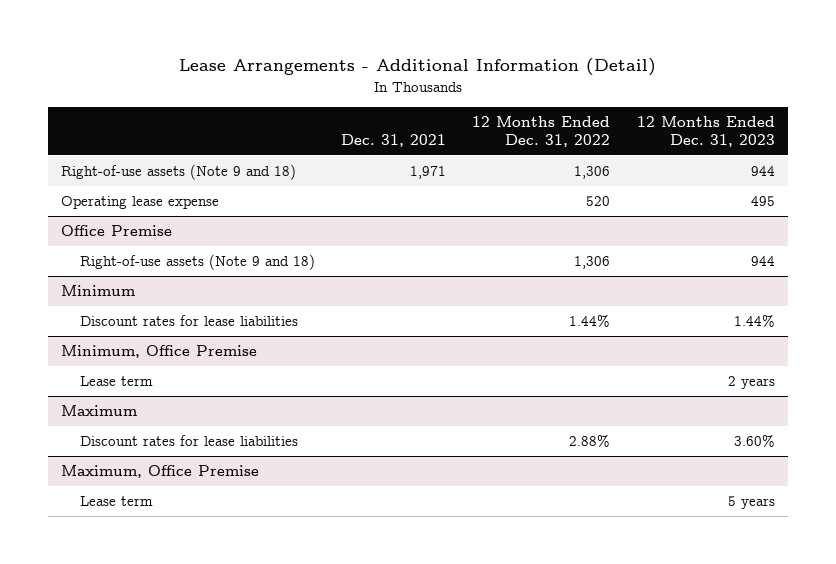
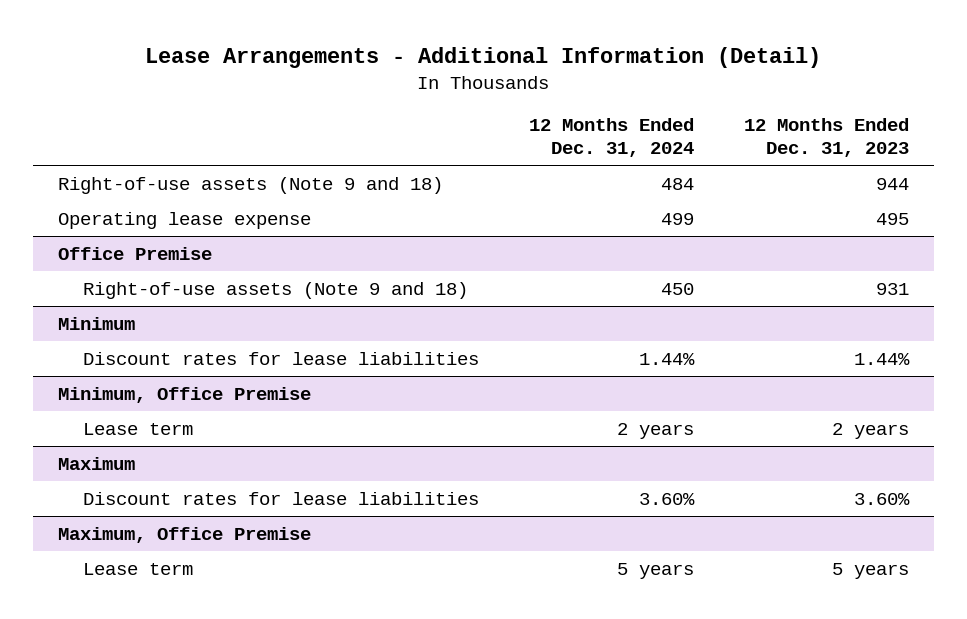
[341,134,447,148] Dec. 31, 2021 -> none
[472,115,611,148] 12 Months Ended Dec. 31, 2022 -> none
none -> [528,118,694,158] 12 Months Ended Dec. 31, 2024
[750,255,775,266] 944 -> [875,282,909,295] 931

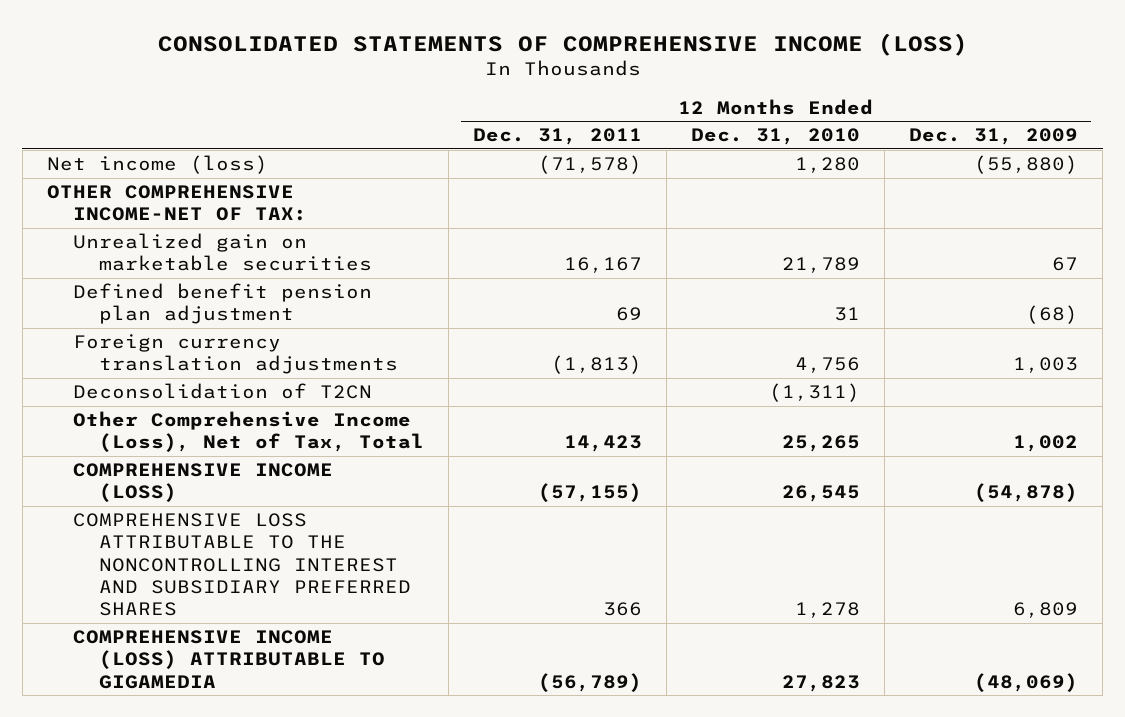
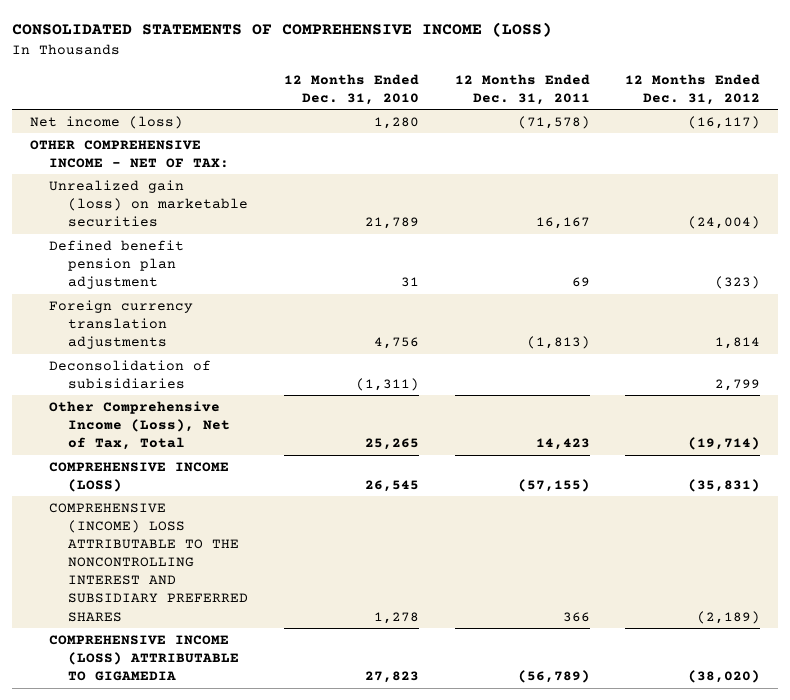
[909,128,1079,146] Dec. 31, 2009 -> none
none -> [625,73,761,105] 12 Months Ended Dec. 31, 2012
[46,185,308,222] OTHER COMPREHENSIVE INCOME-NET OF TAX: -> [29,139,230,168] OTHER COMPREHENSIVE INCOME - NET OF TAX:
[73,233,373,272] Unrealized gain on marketable securities -> [49,179,249,228] Unrealized gain (loss) on marketable securities
[73,383,373,400] Deconsolidation of T2CN -> [49,359,212,389] Deconsolidation of subisidiaries
[73,513,412,617] COMPREHENSIVE LOSS ATTRIBUTABLE TO THE NONCONTROLLING INTEREST AND SUBSIDIARY PREFERRED SHARES -> [49,502,249,622] COMPREHENSIVE (INCOME) LOSS ATTRIBUTABLE TO THE NONCONTROLLING INTEREST AND SUBSIDIARY PREFERRED SHARES

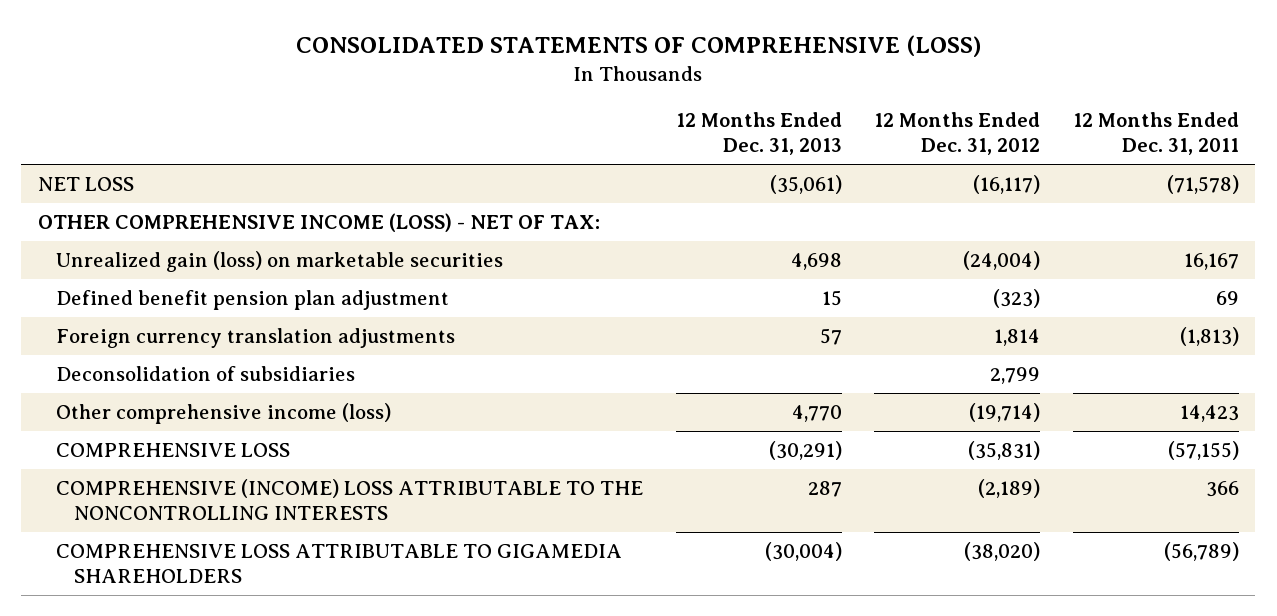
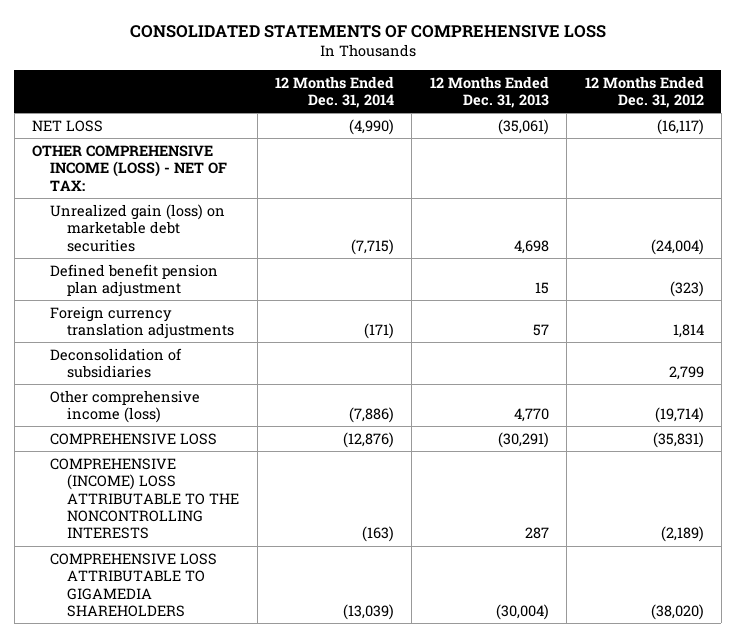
[296,35,982,58] CONSOLIDATED STATEMENTS OF COMPREHENSIVE (LOSS) -> [129,24,606,38] CONSOLIDATED STATEMENTS OF COMPREHENSIVE LOSS
[1072,112,1239,155] 12 Months Ended Dec. 31, 2011 -> none
none -> [275,75,395,109] 12 Months Ended Dec. 31, 2014
[56,251,504,273] Unrealized gain (loss) on marketable securities -> [49,203,225,252] Unrealized gain (loss) on marketable debt securities

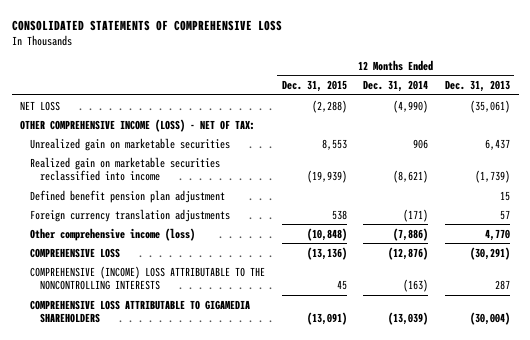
[584,75,704,109] 12 Months Ended Dec. 31, 2012 -> none
none -> [281,80,347,93] Dec. 31, 2015
[49,203,225,252] Unrealized gain (loss) on marketable debt securities -> [29,137,230,151] Unrealized gain on marketable securities
[351,238,395,255] (7,715) -> [413,138,429,149] 906
[513,239,549,254] 4,698 -> [485,138,511,150] 6,437
none -> [29,156,220,182] Realized gain on marketable securities reclassified into income
[49,347,182,379] Deconsolidation of subsidiaries -> none

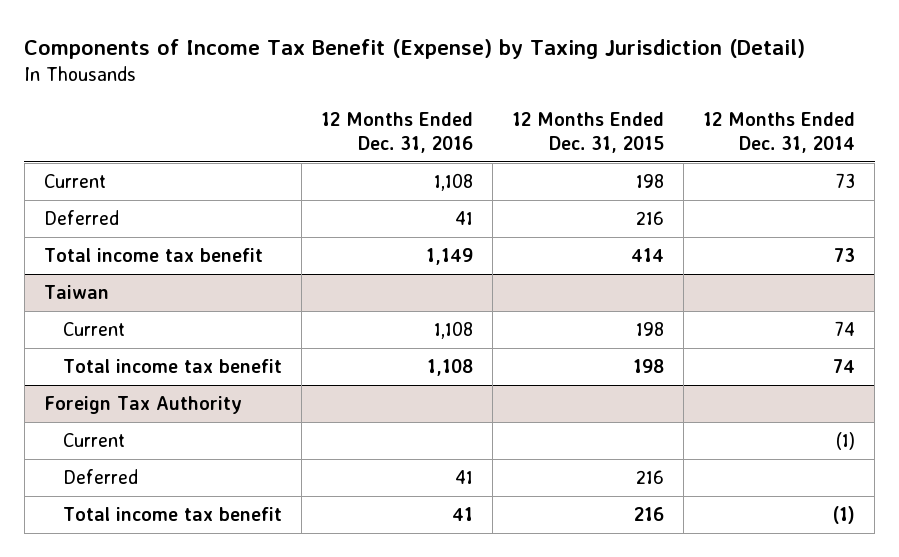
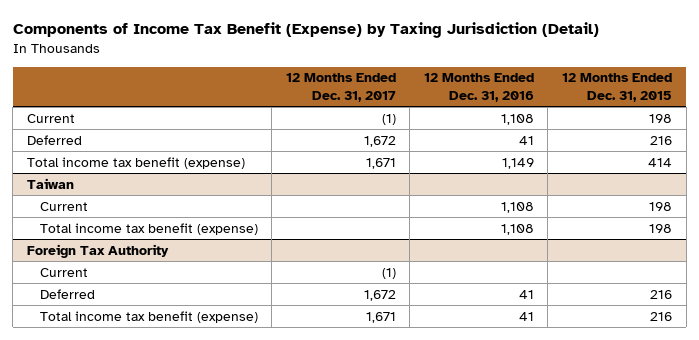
[703,111,856,153] 12 Months Ended Dec. 31, 2014 -> none
none -> [285,73,396,102] 12 Months Ended Dec. 31, 2017
[43,248,263,263] Total income tax benefit -> [26,156,245,169] Total income tax benefit (expense)
[63,359,283,374] Total income tax benefit -> [39,222,258,235] Total income tax benefit (expense)
[63,507,283,522] Total income tax benefit -> [39,310,258,323] Total income tax benefit (expense)

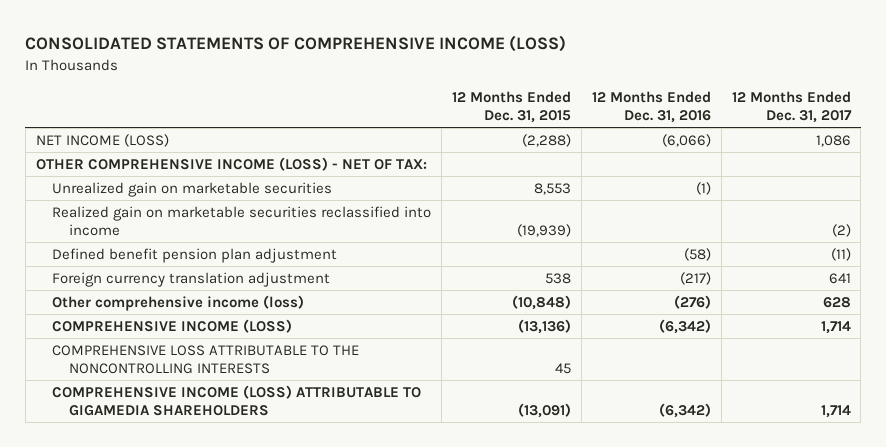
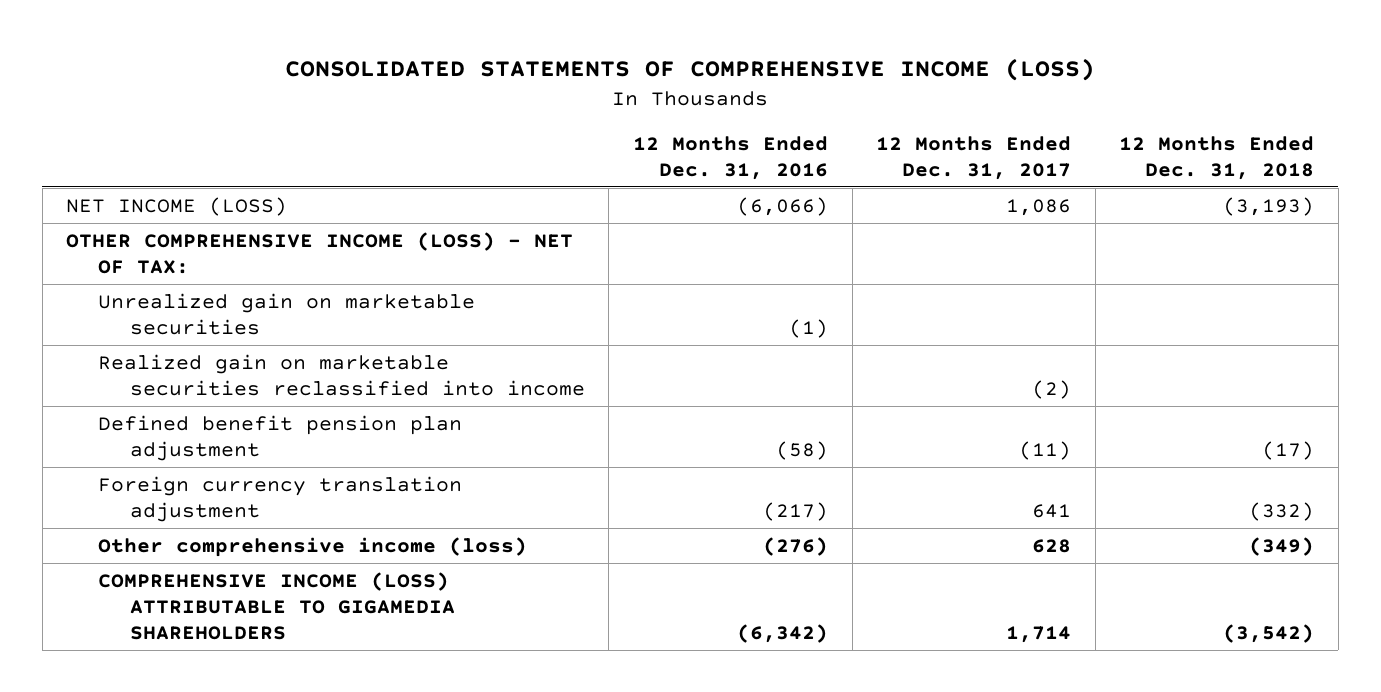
[452,90,572,123] 12 Months Ended Dec. 31, 2015 -> none
none -> [1119,135,1315,181] 12 Months Ended Dec. 31, 2018
[52,318,293,333] COMPREHENSIVE INCOME (LOSS) -> none
[52,344,360,375] COMPREHENSIVE LOSS ATTRIBUTABLE TO THE NONCONTROLLING INTERESTS -> none

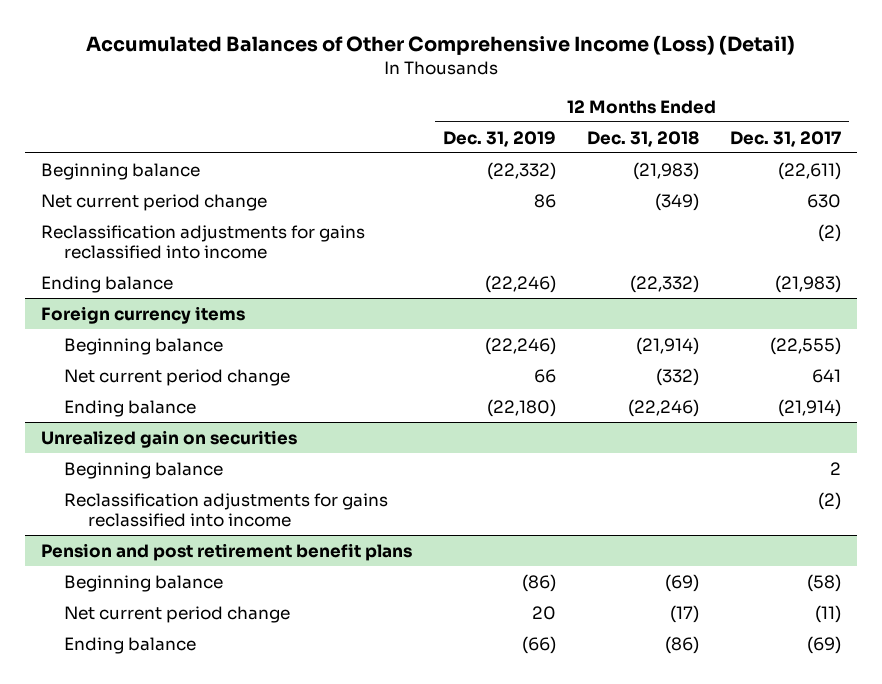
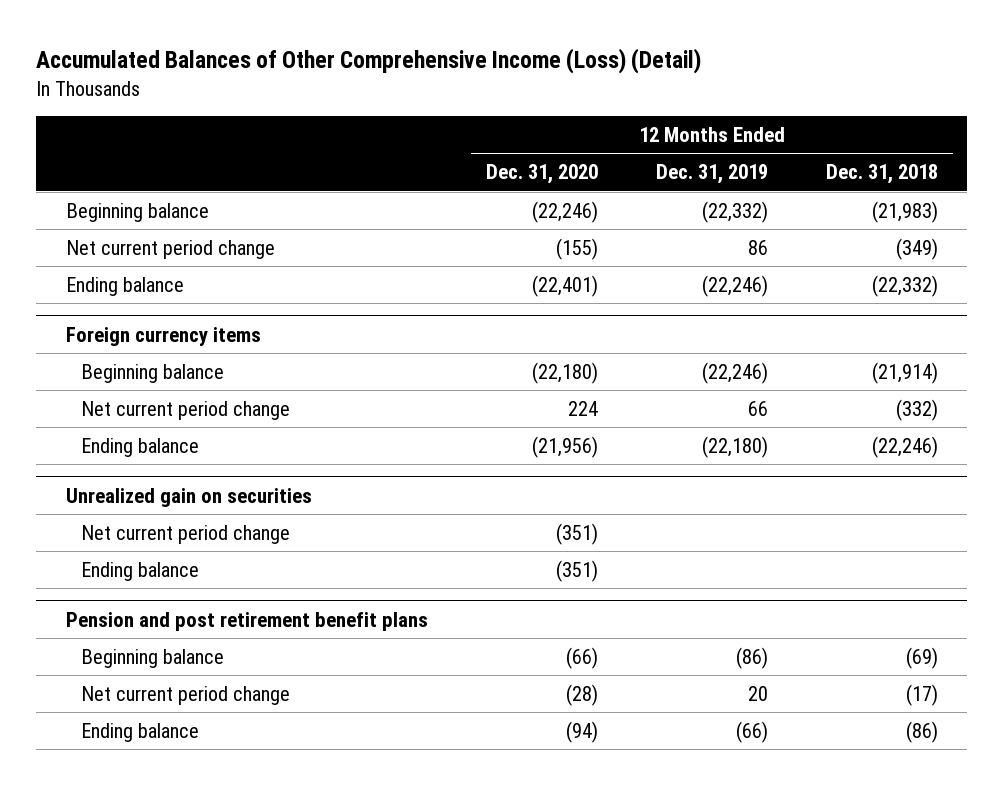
[730,130,842,147] Dec. 31, 2017 -> none
none -> [485,164,598,185] Dec. 31, 2020
[40,224,365,259] Reclassification adjustments for gains reclassified into income -> none
[64,492,389,527] Reclassification adjustments for gains reclassified into income -> none
none -> [81,524,291,544] Net current period change
[64,461,224,479] Beginning balance -> [81,561,200,581] Ending balance

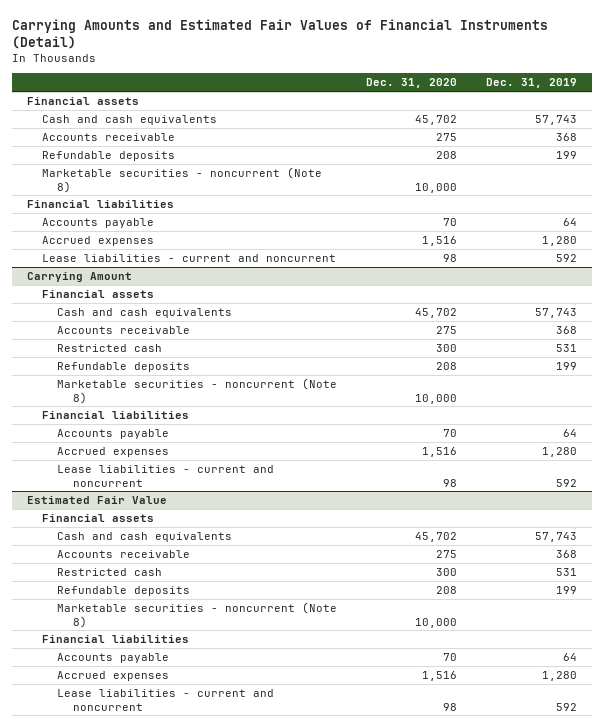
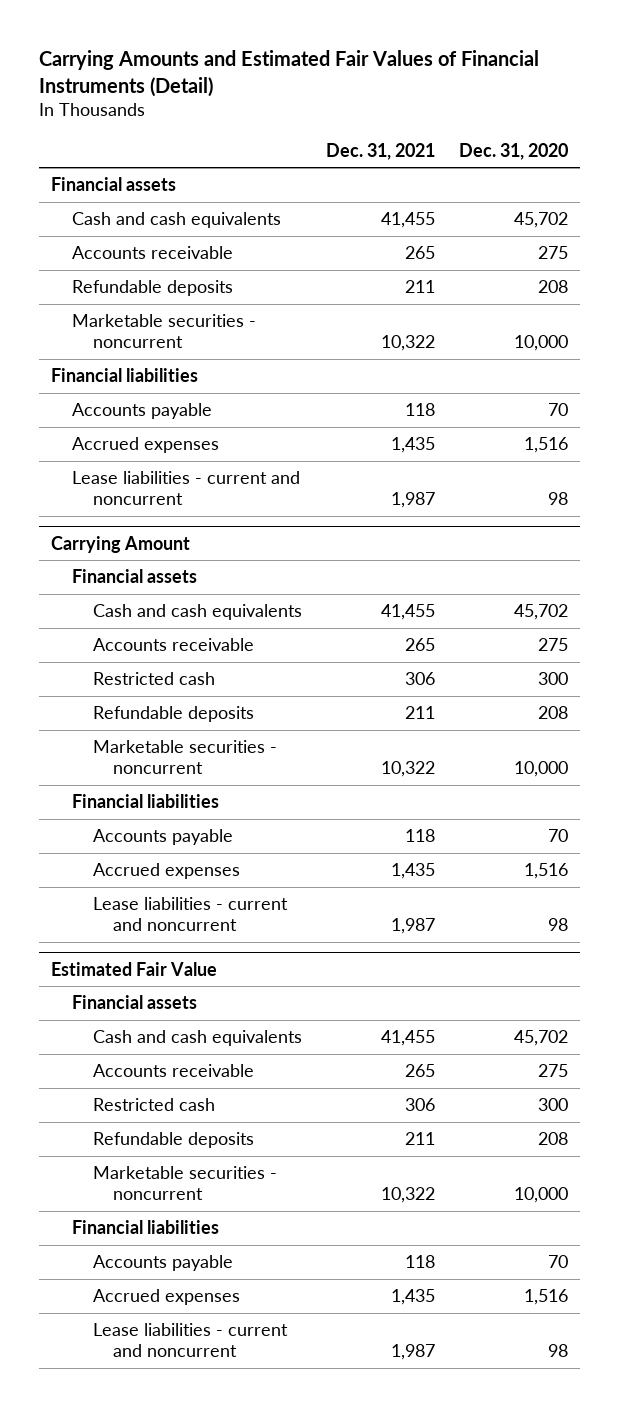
[486,78,578,89] Dec. 31, 2019 -> none
none -> [325,142,435,160] Dec. 31, 2021
[42,167,323,193] Marketable securities - noncurrent (Note 8) -> [71,314,256,349] Marketable securities - noncurrent
[57,378,338,404] Marketable securities - noncurrent (Note 8) -> [92,740,277,775] Marketable securities - noncurrent
[57,602,338,628] Marketable securities - noncurrent (Note 8) -> [92,1166,277,1201] Marketable securities - noncurrent

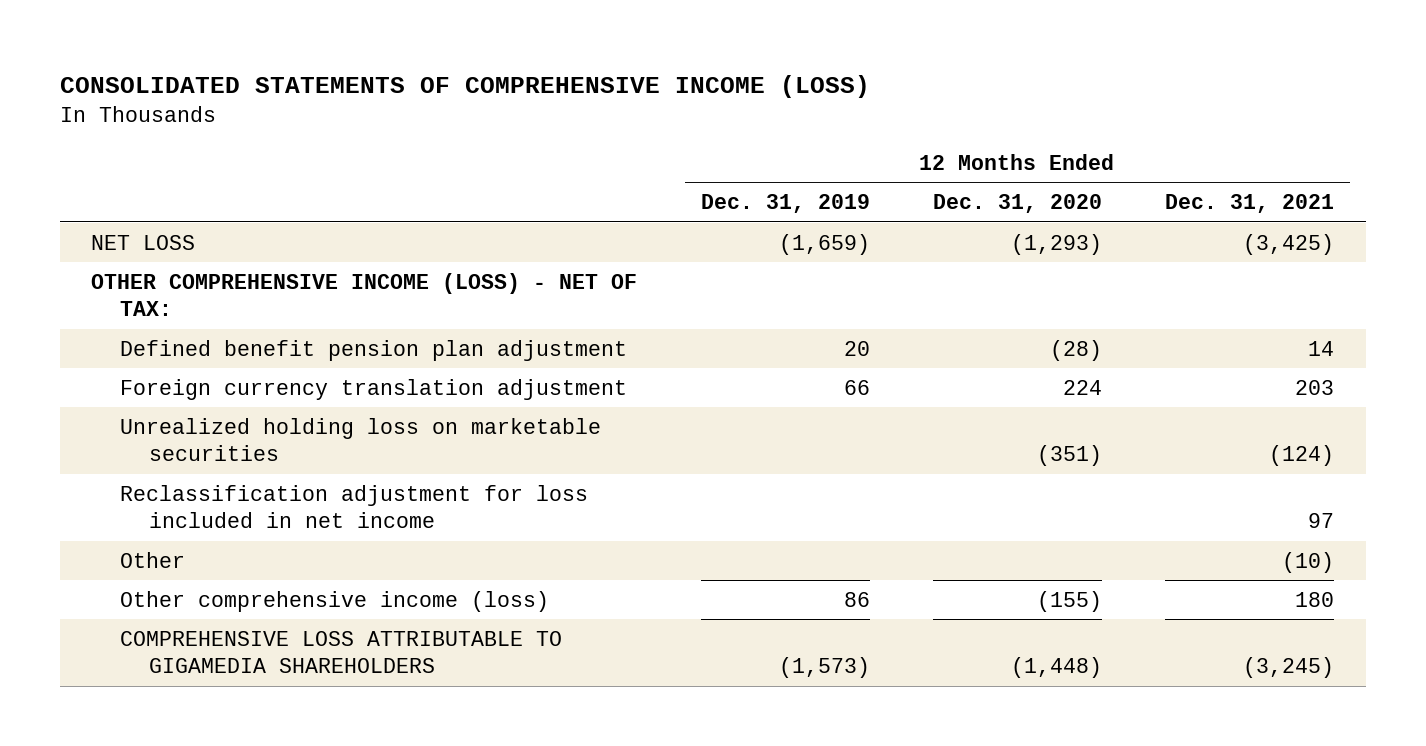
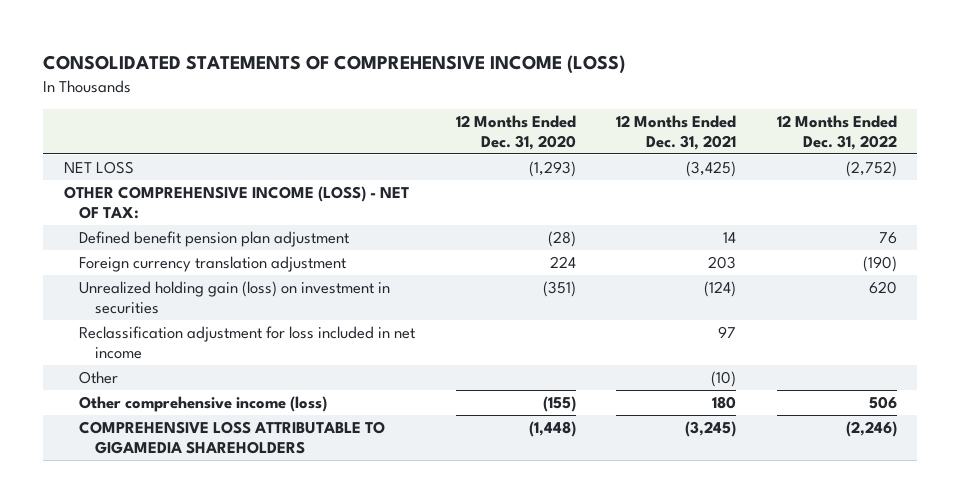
[700,194,870,214] Dec. 31, 2019 -> none
none -> [776,114,897,151] 12 Months Ended Dec. 31, 2022
[120,417,602,462] Unrealized holding loss on marketable securities -> [79,280,391,315] Unrealized holding gain (loss) on investment in securities

